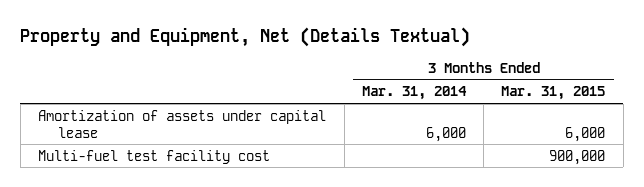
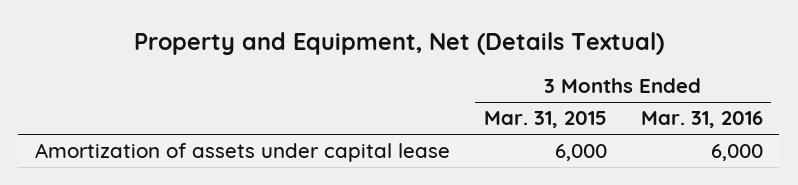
[361,86,467,101] Mar. 31, 2014 -> none
none -> [640,111,763,129] Mar. 31, 2016
[38,149,271,164] Multi-fuel test facility cost -> none

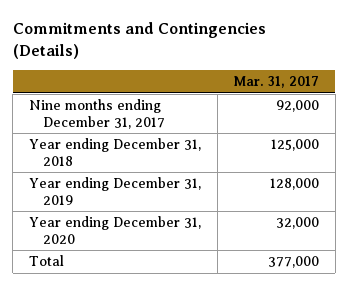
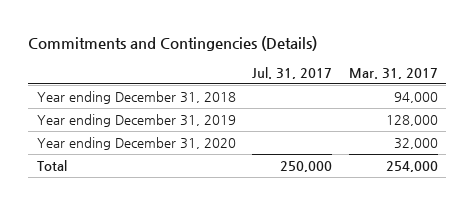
none -> [252,66,333,79] Jul. 31, 2017
[29,138,202,166] Year ending December 31, 2018 -> none
[29,99,165,129] Nine months ending December 31, 2017 -> [36,91,236,105] Year ending December 31, 2018
[276,100,320,113] 92,000 -> [393,92,438,104] 94,000
[268,256,320,269] 377,000 -> [385,161,438,173] 254,000

